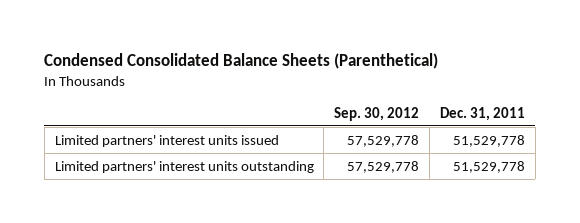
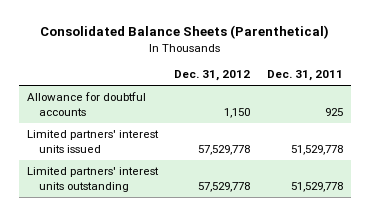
[44,53,439,70] Condensed Consolidated Balance Sheets (Parenthetical) -> [39,25,329,40] Consolidated Balance Sheets (Parenthetical)
[334,106,420,121] Sep. 30, 2012 -> none
none -> [174,70,251,82] Dec. 31, 2012
none -> [26,92,146,116] Allowance for doubtful accounts

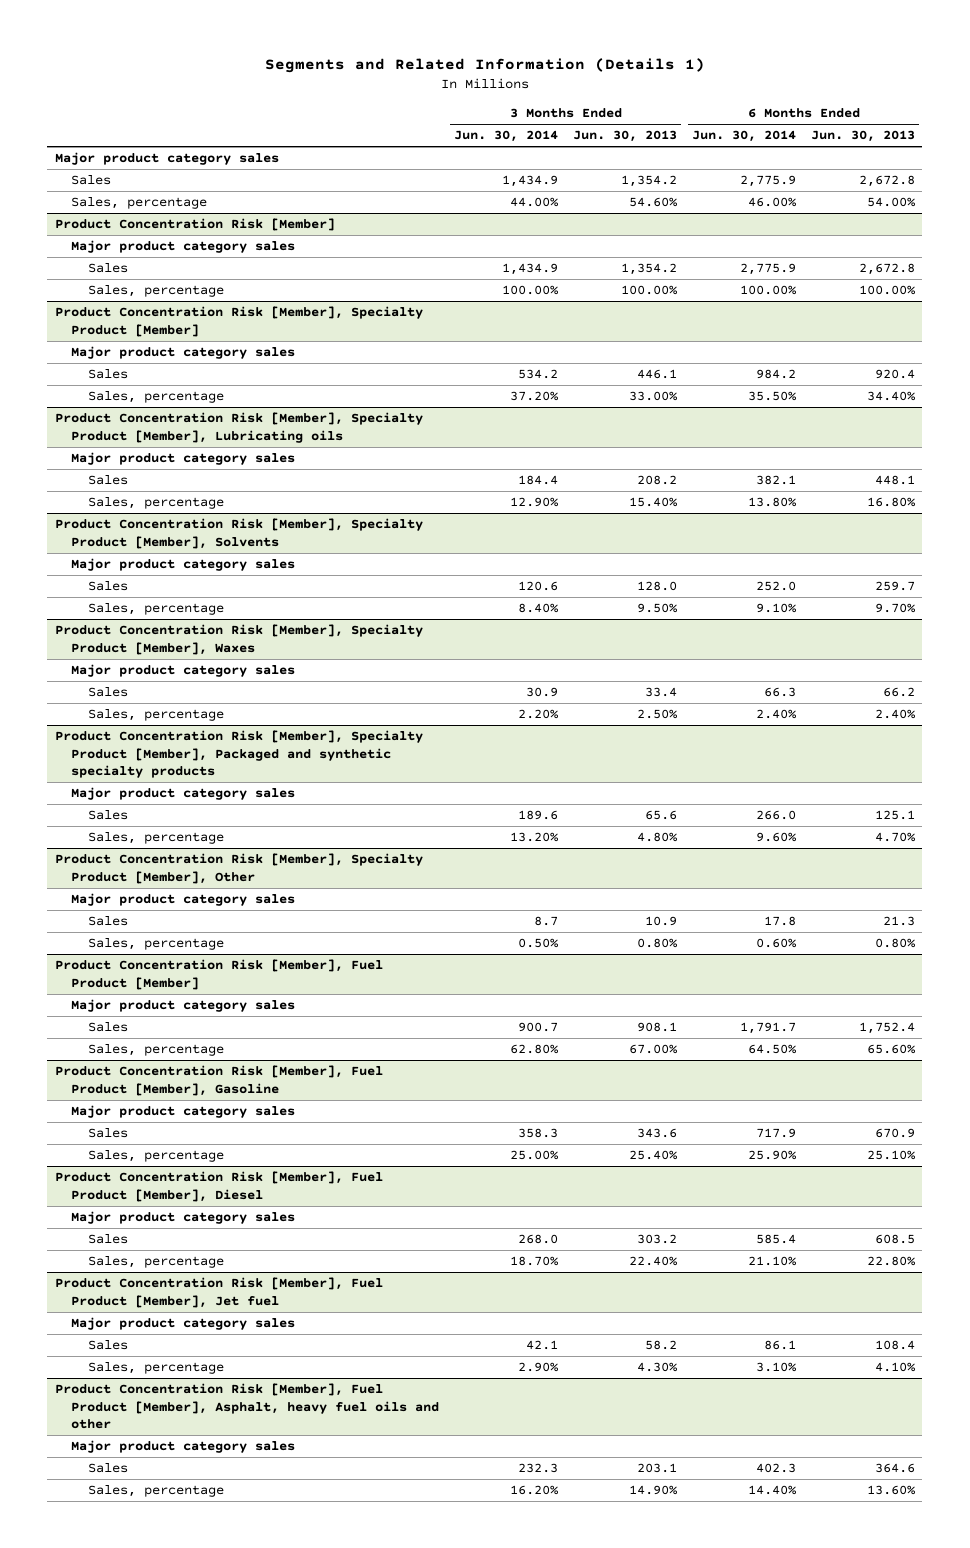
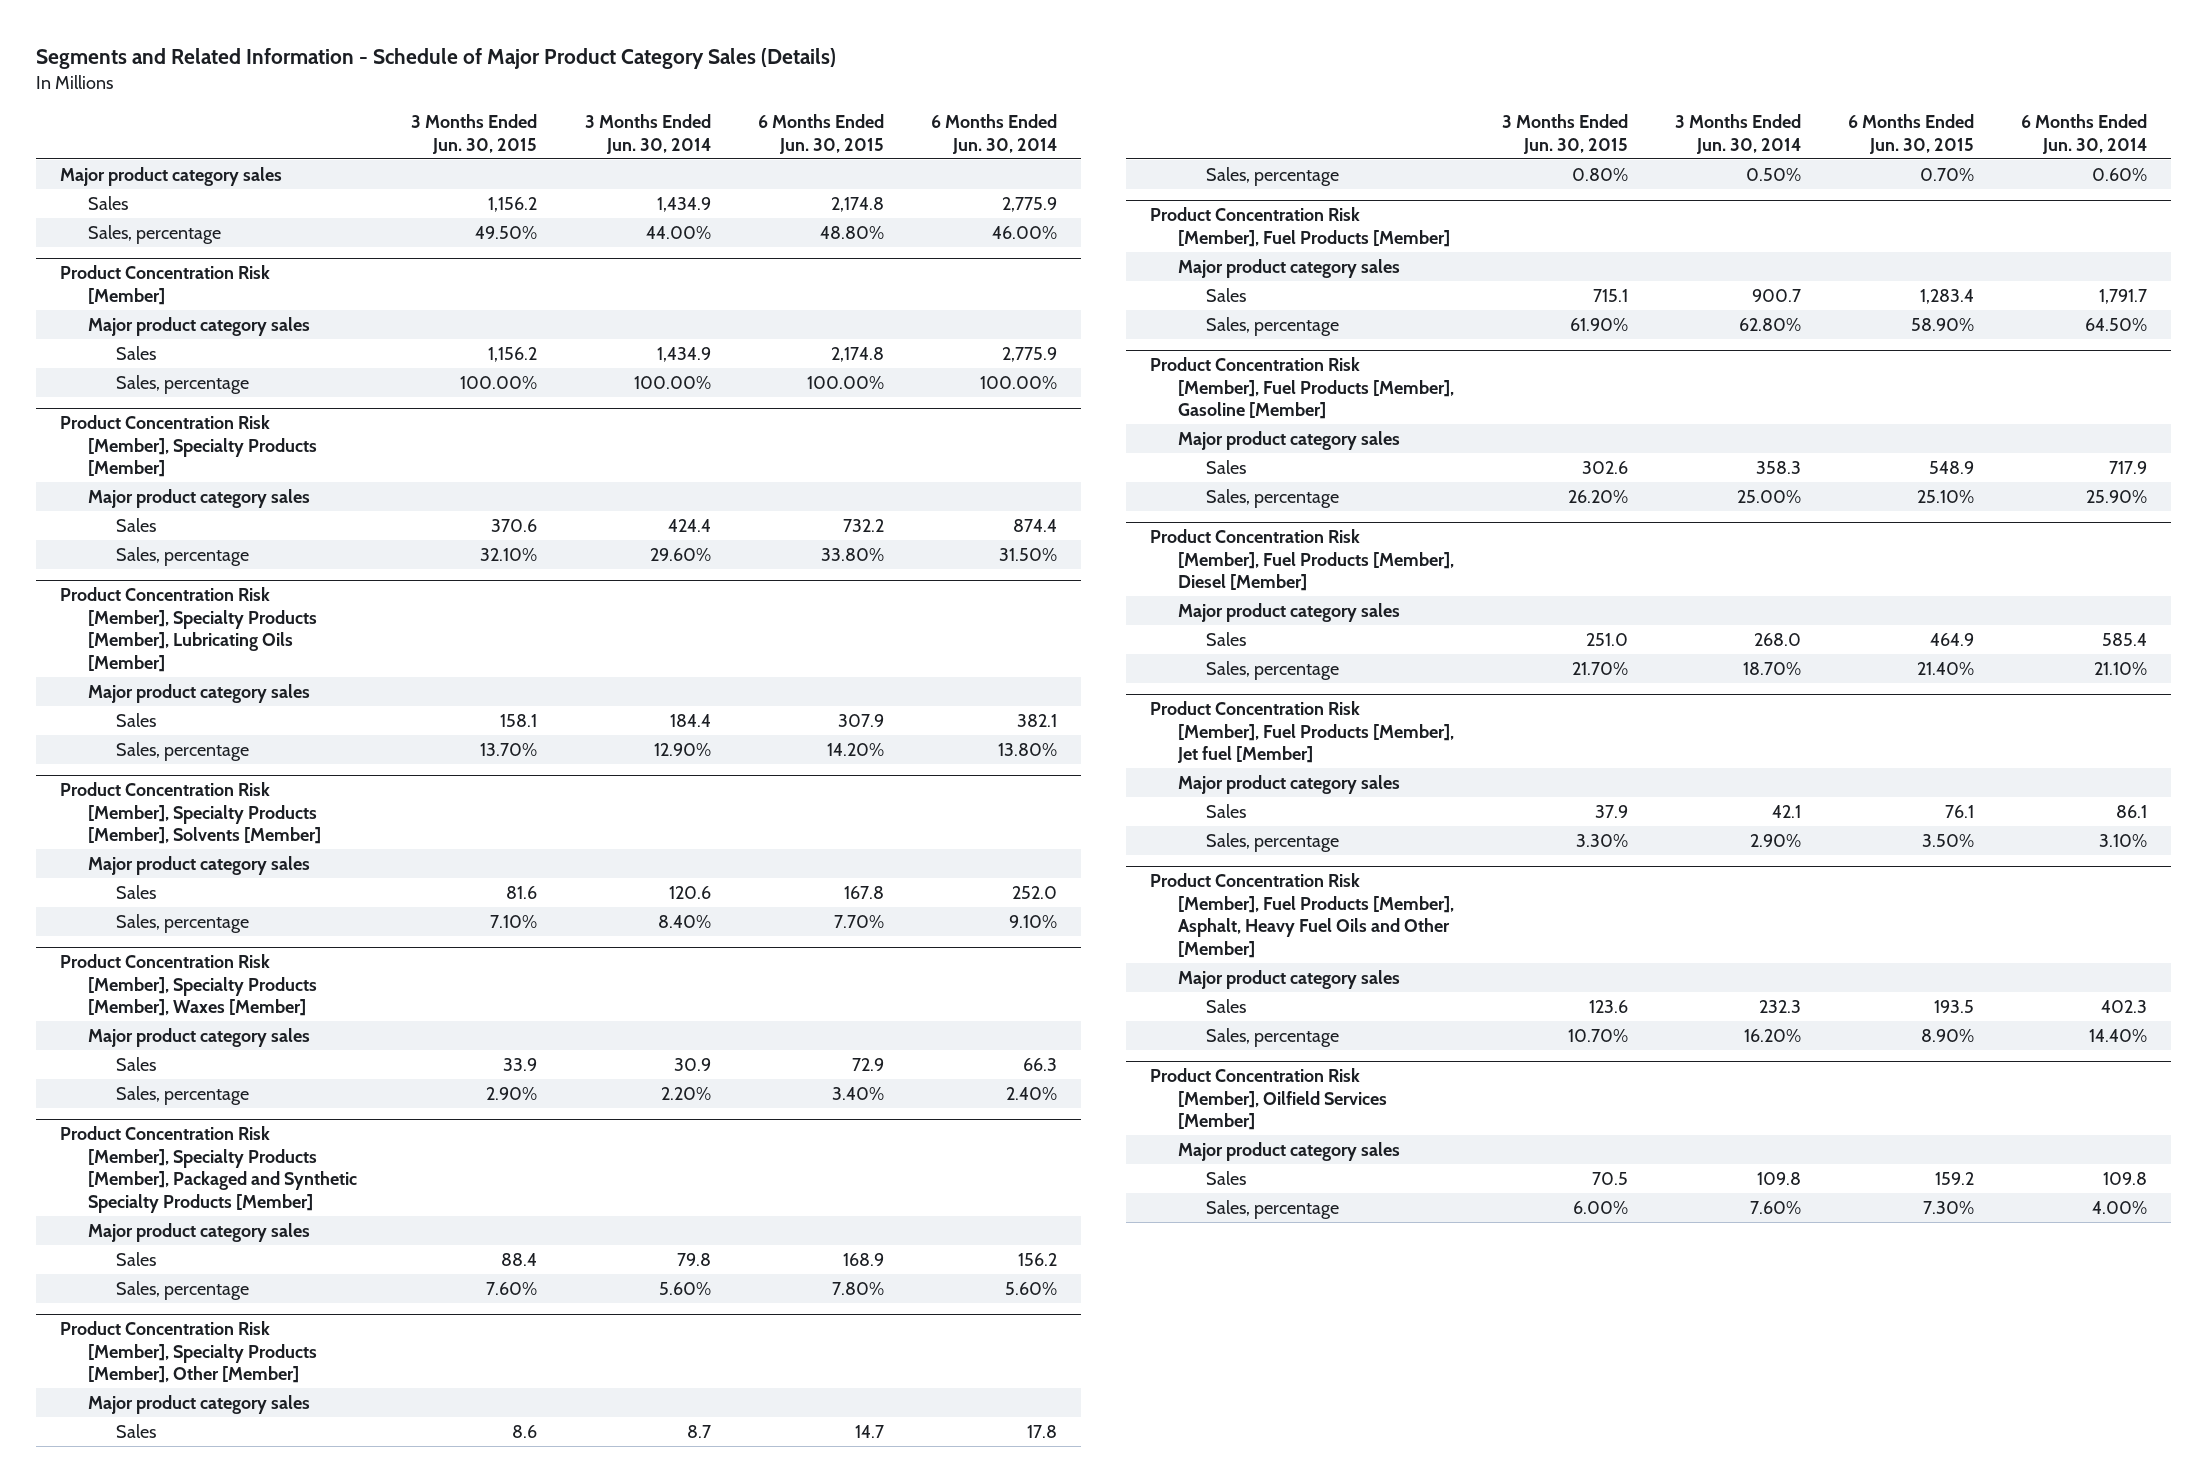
[264,58,705,74] Segments and Related Information (Details 1) -> [36,48,837,70] Segments and Related Information - Schedule of Major Product Category Sales (Details)
[573,130,678,143] Jun. 30, 2013 -> none
[810,130,915,143] Jun. 30, 2013 -> none
none -> [411,114,538,154] 3 Months Ended Jun. 30, 2015
none -> [757,114,884,154] 6 Months Ended Jun. 30, 2015
[54,306,423,337] Product Concentration Risk [Member], Specialty Product [Member] -> [59,415,318,478] Product Concentration Risk [Member], Specialty Products [Member]
[518,369,559,380] 534.2 -> [667,518,711,532] 424.4
[756,369,797,380] 984.2 -> [1013,518,1058,532] 874.4
[510,391,560,402] 37.20% -> [649,547,711,561] 29.60%
[748,391,798,402] 35.50% -> [999,547,1058,561] 31.50%
[54,412,423,443] Product Concentration Risk [Member], Specialty Product [Member], Lubricating oils -> [59,587,318,672] Product Concentration Risk [Member], Specialty Products [Member], Lubricating Oils [Member]
[54,518,423,549] Product Concentration Risk [Member], Specialty Product [Member], Solvents -> [59,782,322,845] Product Concentration Risk [Member], Specialty Products [Member], Solvents [Member]
[54,624,423,655] Product Concentration Risk [Member], Specialty Product [Member], Waxes -> [59,954,318,1017] Product Concentration Risk [Member], Specialty Products [Member], Waxes [Member]
[54,730,423,779] Product Concentration Risk [Member], Specialty Product [Member], Packaged and synthetic specialty products -> [59,1126,358,1213] Product Concentration Risk [Member], Specialty Products [Member], Packaged and Synthetic Specialty Products [Member]
[518,810,559,821] 189.6 -> [676,1252,711,1266] 79.8
[756,810,797,821] 266.0 -> [1018,1252,1058,1266] 156.2
[510,832,560,843] 13.20% -> [658,1281,711,1295] 5.60%
[756,832,798,843] 9.60% -> [1005,1281,1058,1295] 5.60%
[54,853,423,884] Product Concentration Risk [Member], Specialty Product [Member], Other -> [59,1321,318,1384] Product Concentration Risk [Member], Specialty Products [Member], Other [Member]
[54,959,383,990] Product Concentration Risk [Member], Fuel Product [Member] -> [1149,207,1451,247] Product Concentration Risk [Member], Fuel Products [Member]
[54,1065,383,1096] Product Concentration Risk [Member], Fuel Product [Member], Gasoline -> [1149,357,1455,420] Product Concentration Risk [Member], Fuel Products [Member], Gasoline [Member]
[54,1171,383,1202] Product Concentration Risk [Member], Fuel Product [Member], Diesel -> [1149,529,1455,592] Product Concentration Risk [Member], Fuel Products [Member], Diesel [Member]
[54,1277,383,1308] Product Concentration Risk [Member], Fuel Product [Member], Jet fuel -> [1149,701,1455,764] Product Concentration Risk [Member], Fuel Products [Member], Jet fuel [Member]
[54,1383,440,1430] Product Concentration Risk [Member], Fuel Product [Member], Asphalt, heavy fuel oils and other -> [1149,873,1455,958] Product Concentration Risk [Member], Fuel Products [Member], Asphalt, Heavy Fuel Oils and Other [Member]
none -> [1149,1068,1388,1131] Product Concentration Risk [Member], Oilfield Services [Member]
none -> [1178,1141,1401,1161] Major product category sales
none -> [1206,1170,1247,1185] Sales
none -> [1206,1199,1340,1219] Sales, percentage

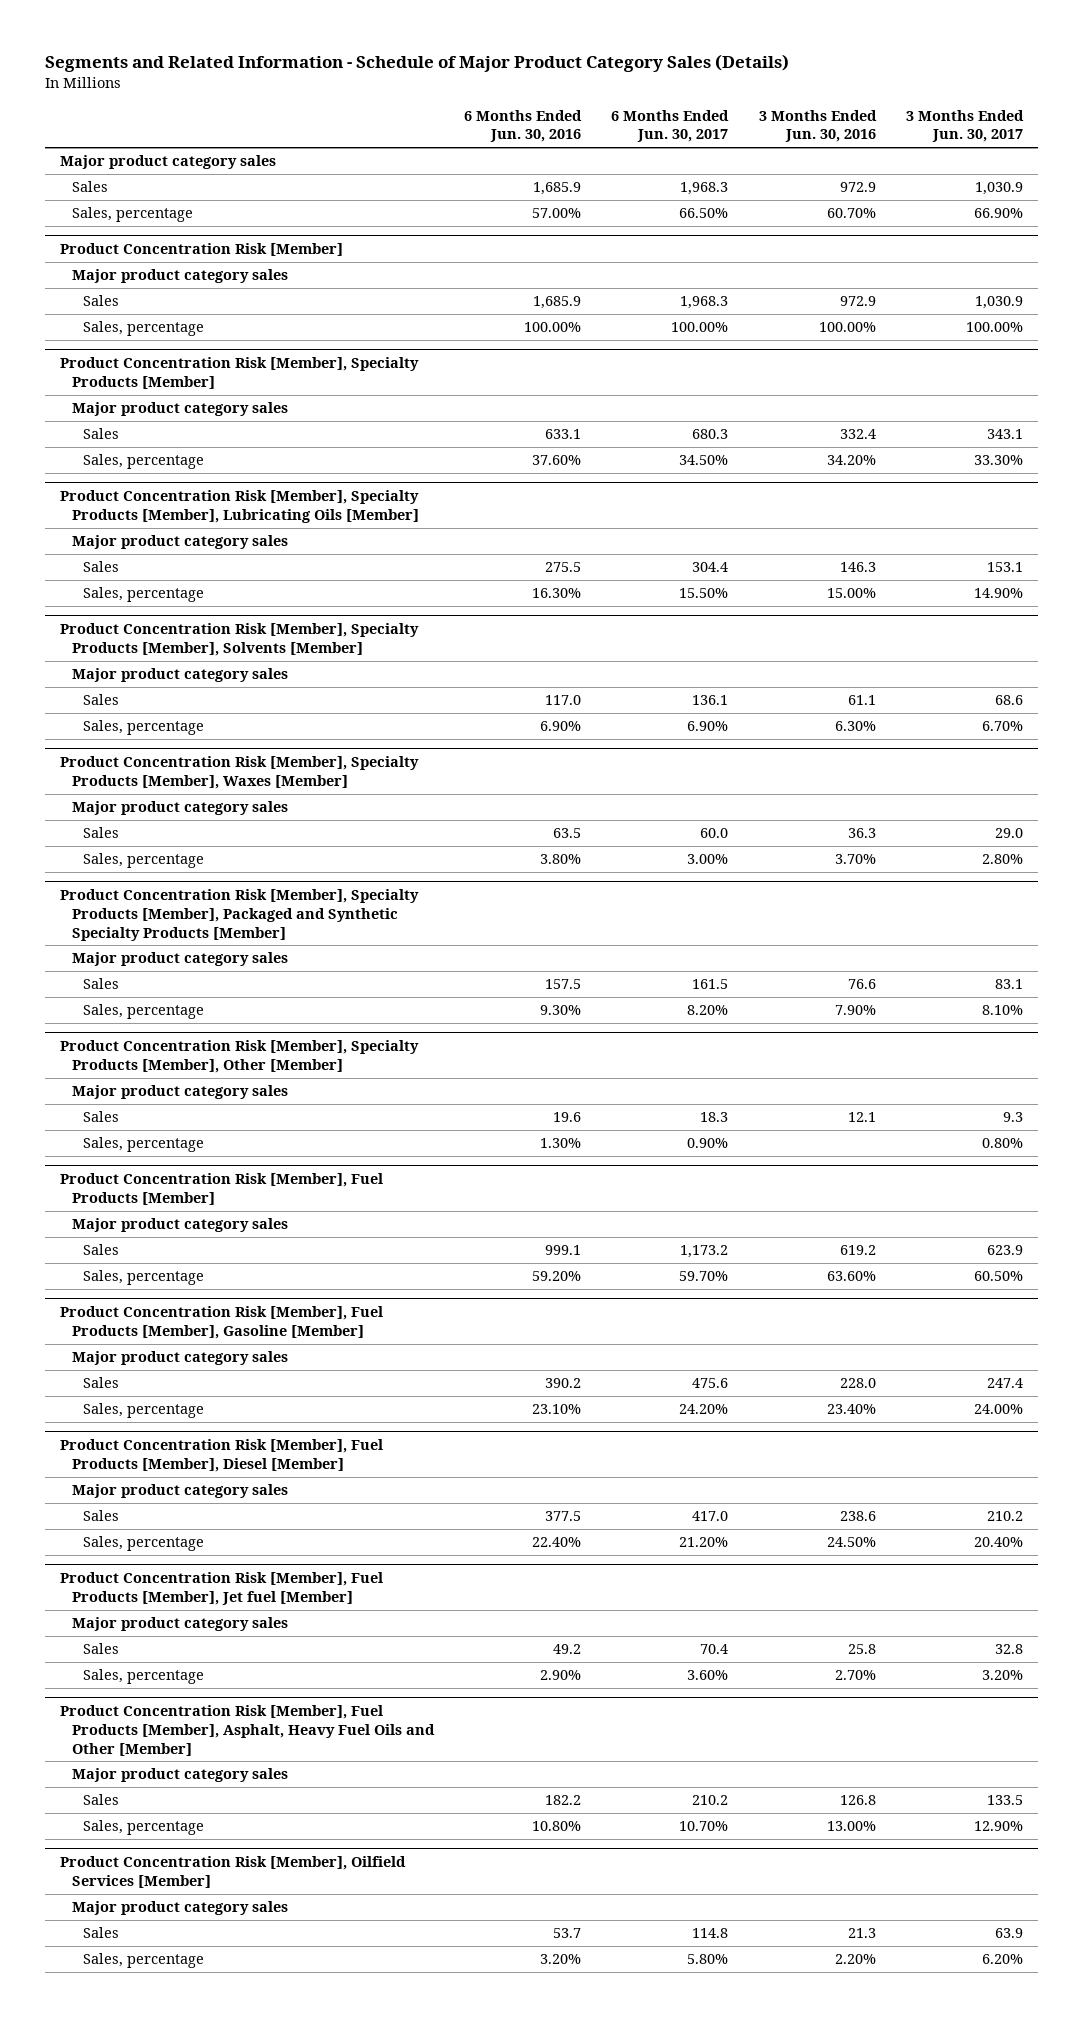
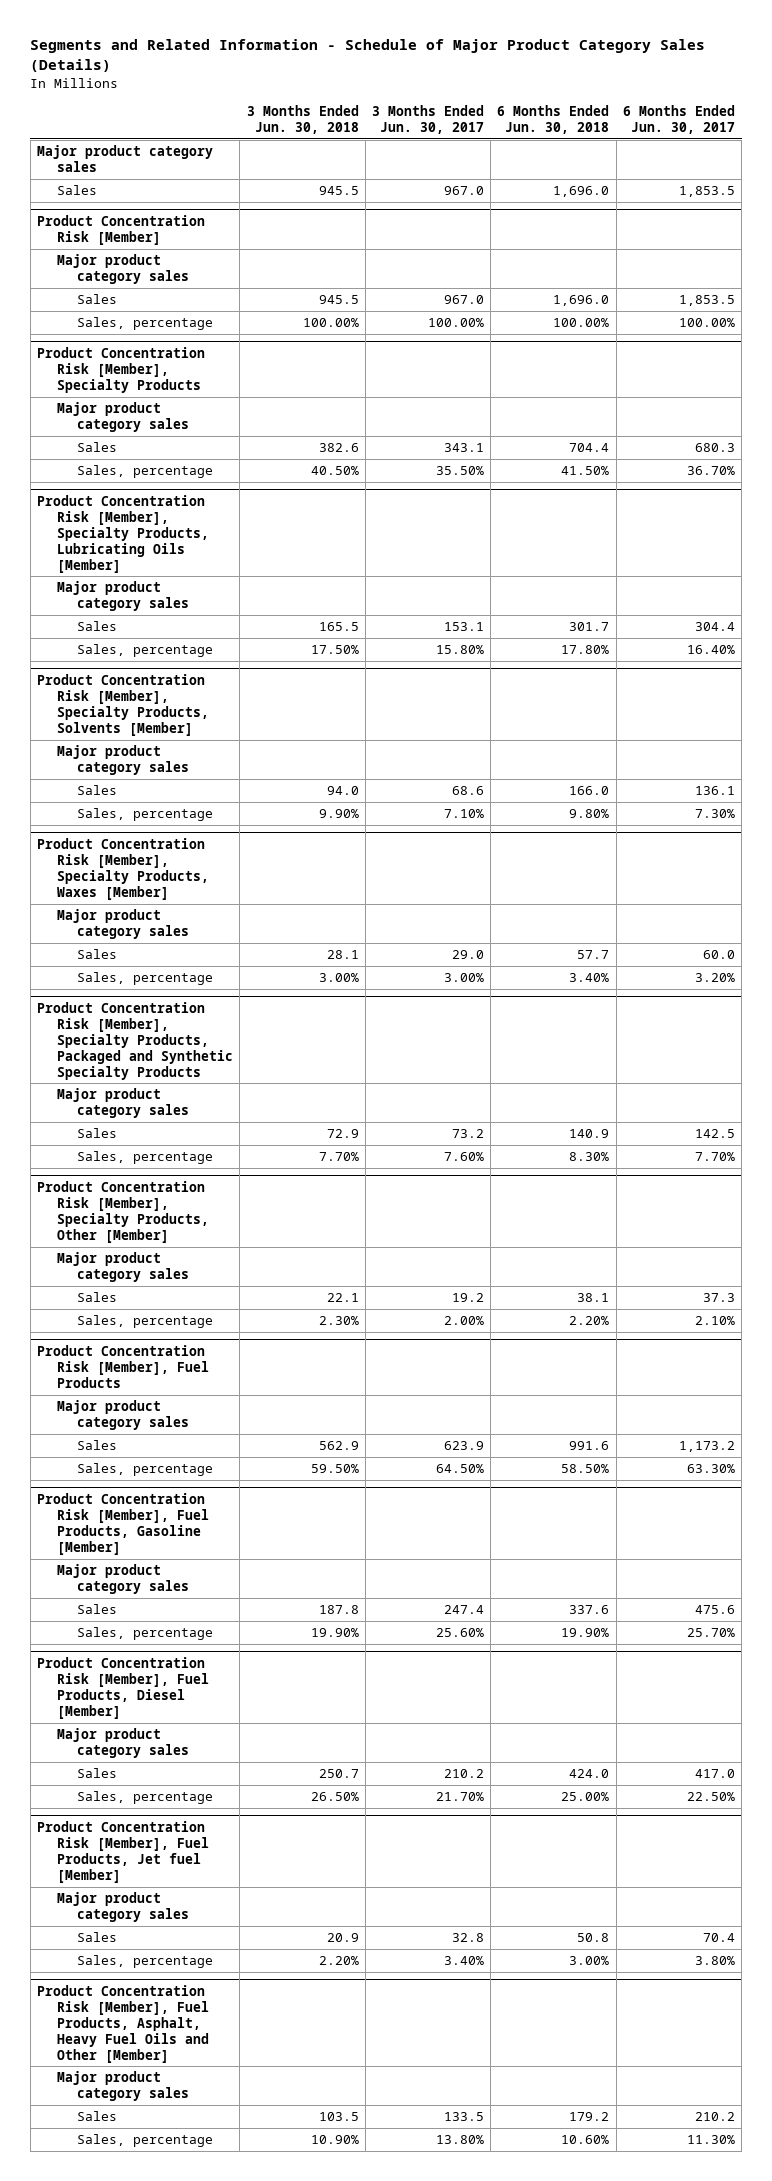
[464,109,583,143] 6 Months Ended Jun. 30, 2016 -> none
[758,109,877,143] 3 Months Ended Jun. 30, 2016 -> none
none -> [246,105,359,135] 3 Months Ended Jun. 30, 2018
none -> [497,105,610,135] 6 Months Ended Jun. 30, 2018
[71,207,193,223] Sales, percentage -> none
[680,182,729,196] 1,968.3 -> [678,185,735,197] 1,853.5
[974,182,1023,196] 1,030.9 -> [443,185,484,195] 967.0
[680,296,729,310] 1,968.3 -> [678,294,735,306] 1,853.5
[974,296,1023,310] 1,030.9 -> [443,294,484,304] 967.0
[60,356,420,389] Product Concentration Risk [Member], Specialty Products [Member] -> [37,346,206,393] Product Concentration Risk [Member], Specialty Products
[679,455,729,466] 34.50% -> [686,465,735,475] 36.70%
[973,455,1023,466] 33.30% -> [435,465,484,475] 35.50%
[60,489,420,523] Product Concentration Risk [Member], Specialty Products [Member], Lubricating Oils [Member] -> [37,494,210,573] Product Concentration Risk [Member], Specialty Products, Lubricating Oils [Member]
[679,588,729,599] 15.50% -> [686,644,735,654] 16.40%
[973,588,1023,599] 14.90% -> [435,644,484,654] 15.80%
[60,622,420,656] Product Concentration Risk [Member], Specialty Products [Member], Solvents [Member] -> [37,673,210,736] Product Concentration Risk [Member], Specialty Products, Solvents [Member]
[687,721,729,732] 6.90% -> [694,808,735,818] 7.30%
[981,721,1023,732] 6.70% -> [443,808,484,818] 7.10%
[60,755,420,789] Product Concentration Risk [Member], Specialty Products [Member], Waxes [Member] -> [37,837,210,900] Product Concentration Risk [Member], Specialty Products, Waxes [Member]
[687,854,729,865] 3.00% -> [694,972,735,982] 3.20%
[981,854,1023,865] 2.80% -> [443,972,484,982] 3.00%
[60,888,420,941] Product Concentration Risk [Member], Specialty Products [Member], Packaged and Synthetic Specialty Products [Member] -> [37,1001,234,1080] Product Concentration Risk [Member], Specialty Products, Packaged and Synthetic Specialty Products
[692,979,729,990] 161.5 -> [694,1128,735,1138] 142.5
[994,979,1023,990] 83.1 -> [451,1128,484,1138] 73.2
[687,1005,729,1016] 8.20% -> [694,1151,735,1161] 7.70%
[981,1005,1023,1016] 8.10% -> [443,1151,484,1161] 7.60%
[60,1039,420,1073] Product Concentration Risk [Member], Specialty Products [Member], Other [Member] -> [37,1180,210,1243] Product Concentration Risk [Member], Specialty Products, Other [Member]
[700,1112,729,1123] 18.3 -> [702,1292,735,1302] 37.3
[1002,1112,1023,1123] 9.3 -> [451,1292,484,1302] 19.2
[687,1138,729,1149] 0.90% -> [694,1315,735,1325] 2.10%
[981,1138,1023,1149] 0.80% -> [443,1315,484,1325] 2.00%
[60,1172,384,1205] Product Concentration Risk [Member], Fuel Products [Member] -> [37,1344,210,1388] Product Concentration Risk [Member], Fuel Products
[679,1271,729,1282] 59.70% -> [686,1463,735,1473] 63.30%
[973,1271,1023,1282] 60.50% -> [435,1463,484,1473] 64.50%
[60,1305,384,1339] Product Concentration Risk [Member], Fuel Products [Member], Gasoline [Member] -> [37,1492,210,1555] Product Concentration Risk [Member], Fuel Products, Gasoline [Member]
[679,1404,729,1415] 24.20% -> [686,1627,735,1637] 25.70%
[973,1404,1023,1415] 24.00% -> [435,1627,484,1637] 25.60%
[60,1438,384,1472] Product Concentration Risk [Member], Fuel Products [Member], Diesel [Member] -> [37,1656,210,1719] Product Concentration Risk [Member], Fuel Products, Diesel [Member]
[679,1537,729,1548] 21.20% -> [686,1791,735,1801] 22.50%
[973,1537,1023,1548] 20.40% -> [435,1791,484,1801] 21.70%
[60,1571,384,1605] Product Concentration Risk [Member], Fuel Products [Member], Jet fuel [Member] -> [37,1820,210,1883] Product Concentration Risk [Member], Fuel Products, Jet fuel [Member]
[687,1670,729,1681] 3.60% -> [694,1955,735,1965] 3.80%
[981,1670,1023,1681] 3.20% -> [443,1955,484,1965] 3.40%
[60,1704,435,1756] Product Concentration Risk [Member], Fuel Products [Member], Asphalt, Heavy Fuel Oils and Other [Member] -> [37,1984,210,2063] Product Concentration Risk [Member], Fuel Products, Asphalt, Heavy Fuel Oils and Other [Member]
[60,1855,407,1888] Product Concentration Risk [Member], Oilfield Services [Member] -> none
[71,1901,288,1916] Major product category sales -> none
[83,1927,120,1939] Sales -> none
[83,1953,205,1969] Sales, percentage -> none
[679,1821,729,1832] 10.70% -> [686,2134,735,2144] 11.30%
[973,1821,1023,1832] 12.90% -> [435,2134,484,2144] 13.80%

